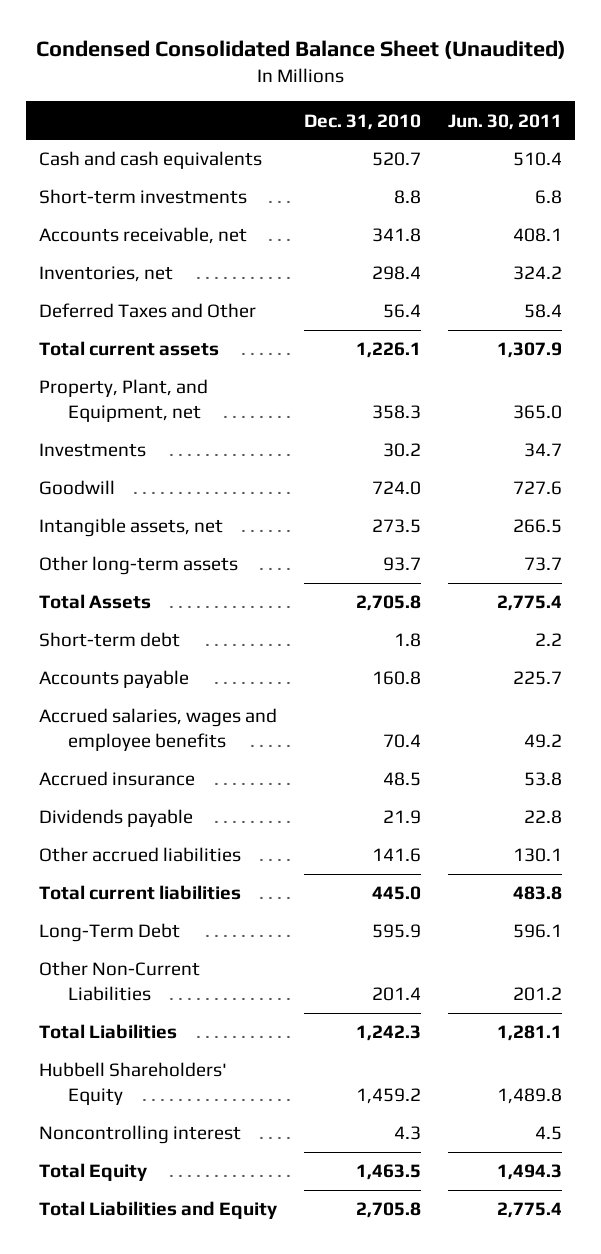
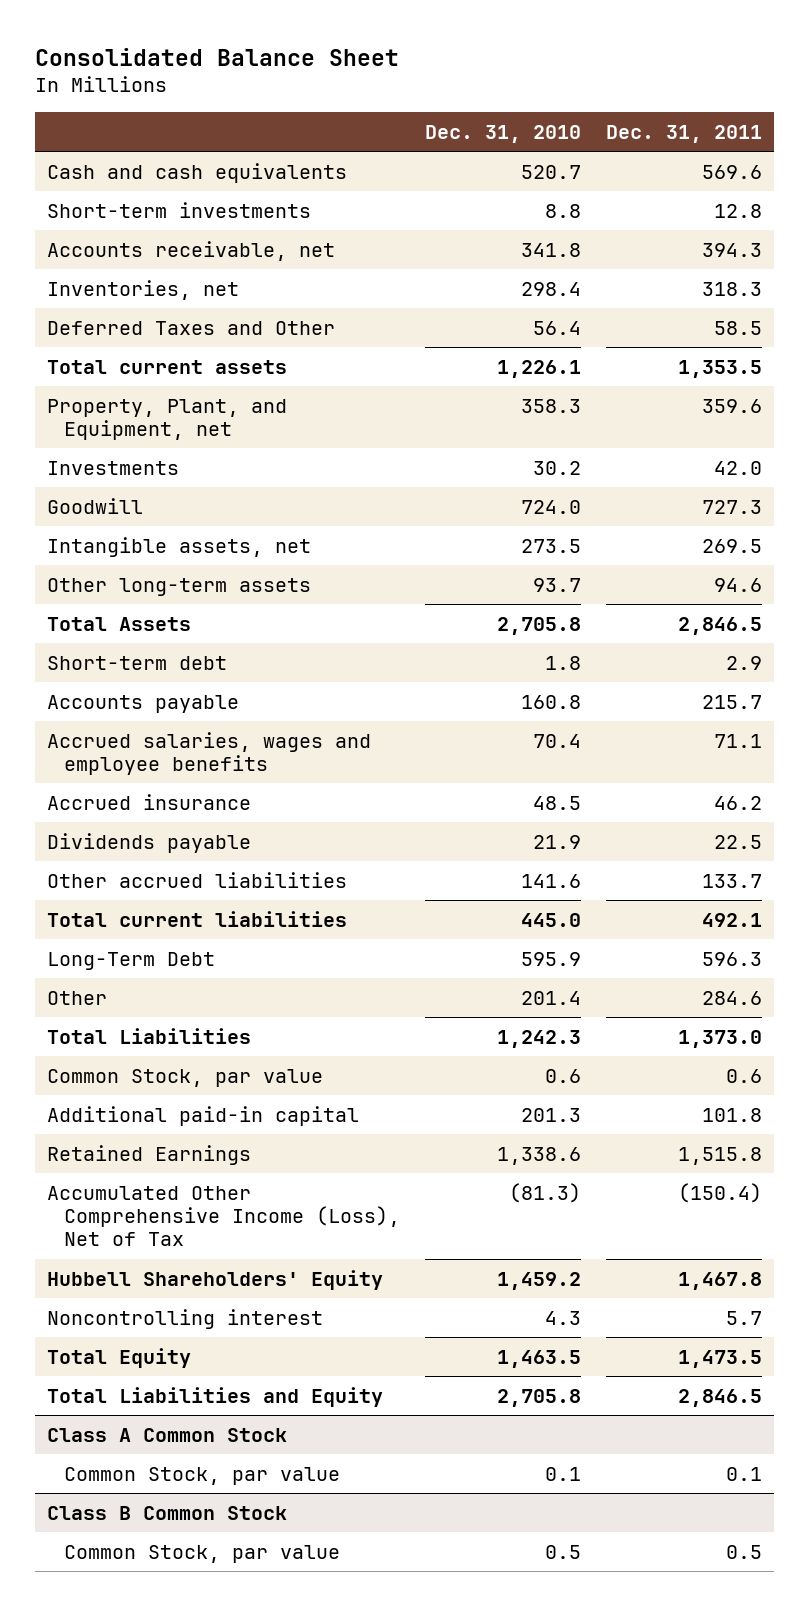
[35,40,566,60] Condensed Consolidated Balance Sheet (Unaudited) -> [34,47,399,66] Consolidated Balance Sheet
[447,113,562,130] Jun. 30, 2011 -> none
none -> [605,125,762,144] Dec. 31, 2011
[39,961,201,1002] Other Non-Current Liabilities -> [47,990,108,1005] Other
none -> [47,1068,324,1087] Common Stock, par value
none -> [47,1105,360,1126] Additional paid-in capital
none -> [47,1144,252,1165] Retained Earnings
none -> [47,1185,401,1247] Accumulated Other Comprehensive Income (Loss), Net of Tax
none -> [47,1427,288,1442] Class A Common Stock
none -> [64,1466,341,1485] Common Stock, par value
none -> [47,1505,288,1520] Class B Common Stock
none -> [64,1544,341,1563] Common Stock, par value

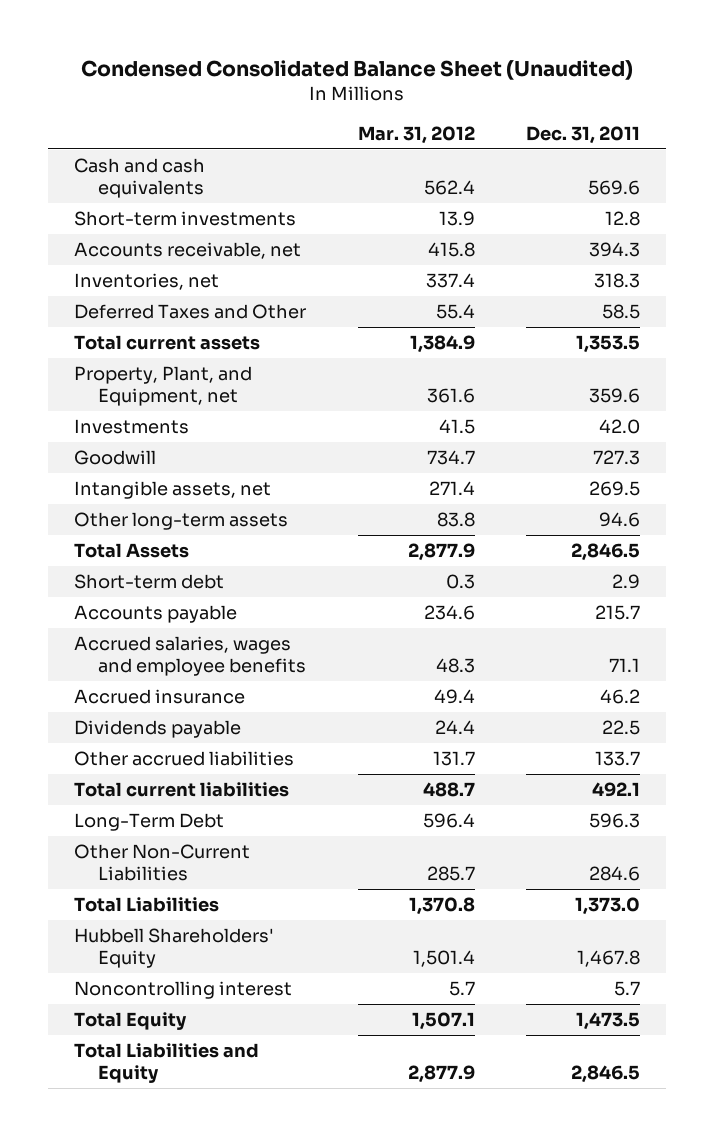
[34,47,399,66] Consolidated Balance Sheet -> [80,60,633,81] Condensed Consolidated Balance Sheet (Unaudited)
[425,125,582,144] Dec. 31, 2010 -> none
none -> [357,125,475,144] Mar. 31, 2012
[47,990,108,1005] Other -> [74,843,251,882] Other Non-Current Liabilities
[47,1068,324,1087] Common Stock, par value -> none
[47,1105,360,1126] Additional paid-in capital -> none
[47,1144,252,1165] Retained Earnings -> none
[47,1185,401,1247] Accumulated Other Comprehensive Income (Loss), Net of Tax -> none
[47,1427,288,1442] Class A Common Stock -> none
[64,1466,341,1485] Common Stock, par value -> none
[47,1505,288,1520] Class B Common Stock -> none
[64,1544,341,1563] Common Stock, par value -> none

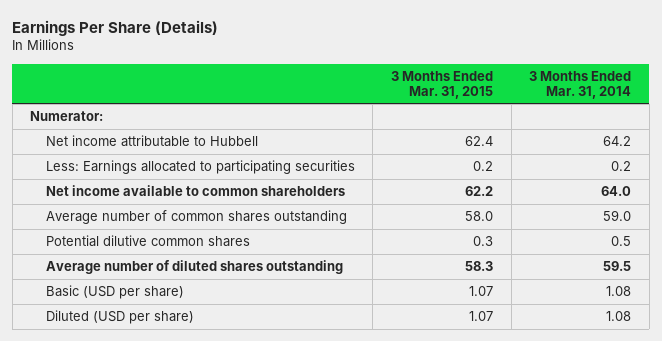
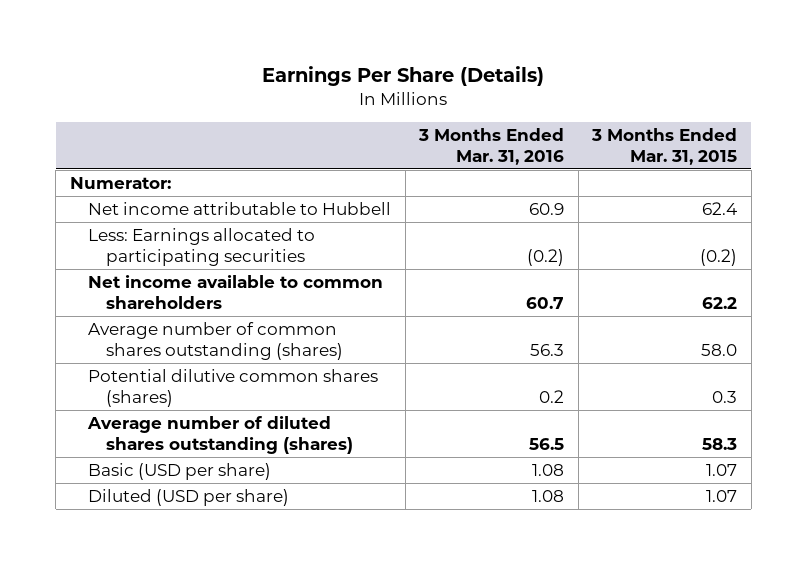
[529,70,632,99] 3 Months Ended Mar. 31, 2014 -> none
none -> [418,127,565,165] 3 Months Ended Mar. 31, 2016
[472,161,493,172] 0.2 -> [700,248,738,266] (0.2)
[45,210,347,225] Average number of common shares outstanding -> [87,321,344,360] Average number of common shares outstanding (shares)
[45,235,250,248] Potential dilutive common shares -> [87,368,378,407] Potential dilutive common shares (shares)
[45,260,343,275] Average number of diluted shares outstanding -> [86,415,354,454] Average number of diluted shares outstanding (shares)

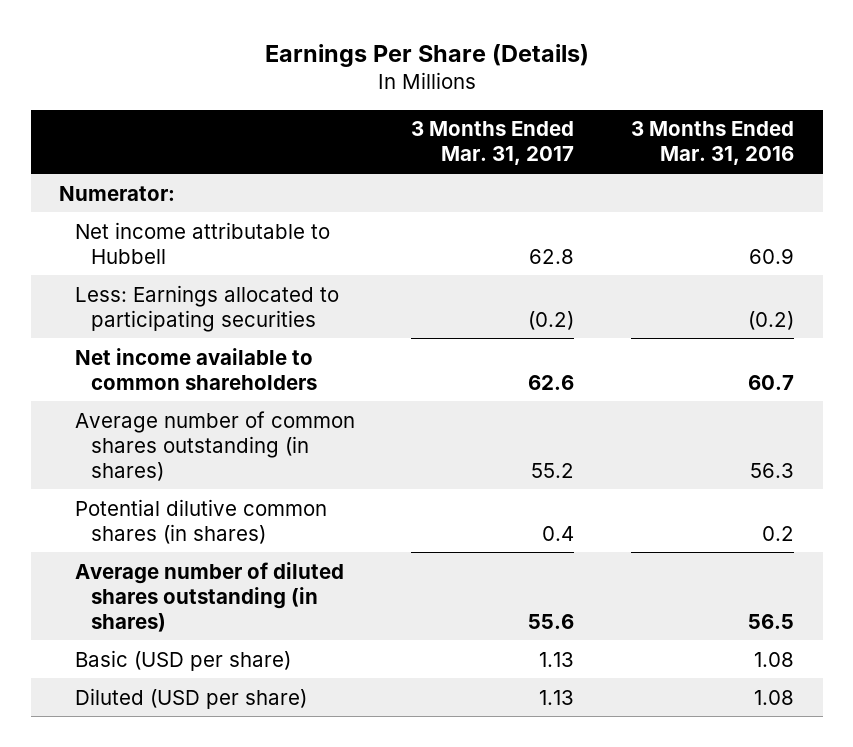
[591,127,738,165] 3 Months Ended Mar. 31, 2015 -> none
none -> [411,121,575,166] 3 Months Ended Mar. 31, 2017
[87,321,344,360] Average number of common shares outstanding (shares) -> [74,410,355,481] Average number of common shares outstanding (in shares)
[87,368,378,407] Potential dilutive common shares (shares) -> [74,498,327,544] Potential dilutive common shares (in shares)
[86,415,354,454] Average number of diluted shares outstanding (shares) -> [74,561,344,632] Average number of diluted shares outstanding (in shares)

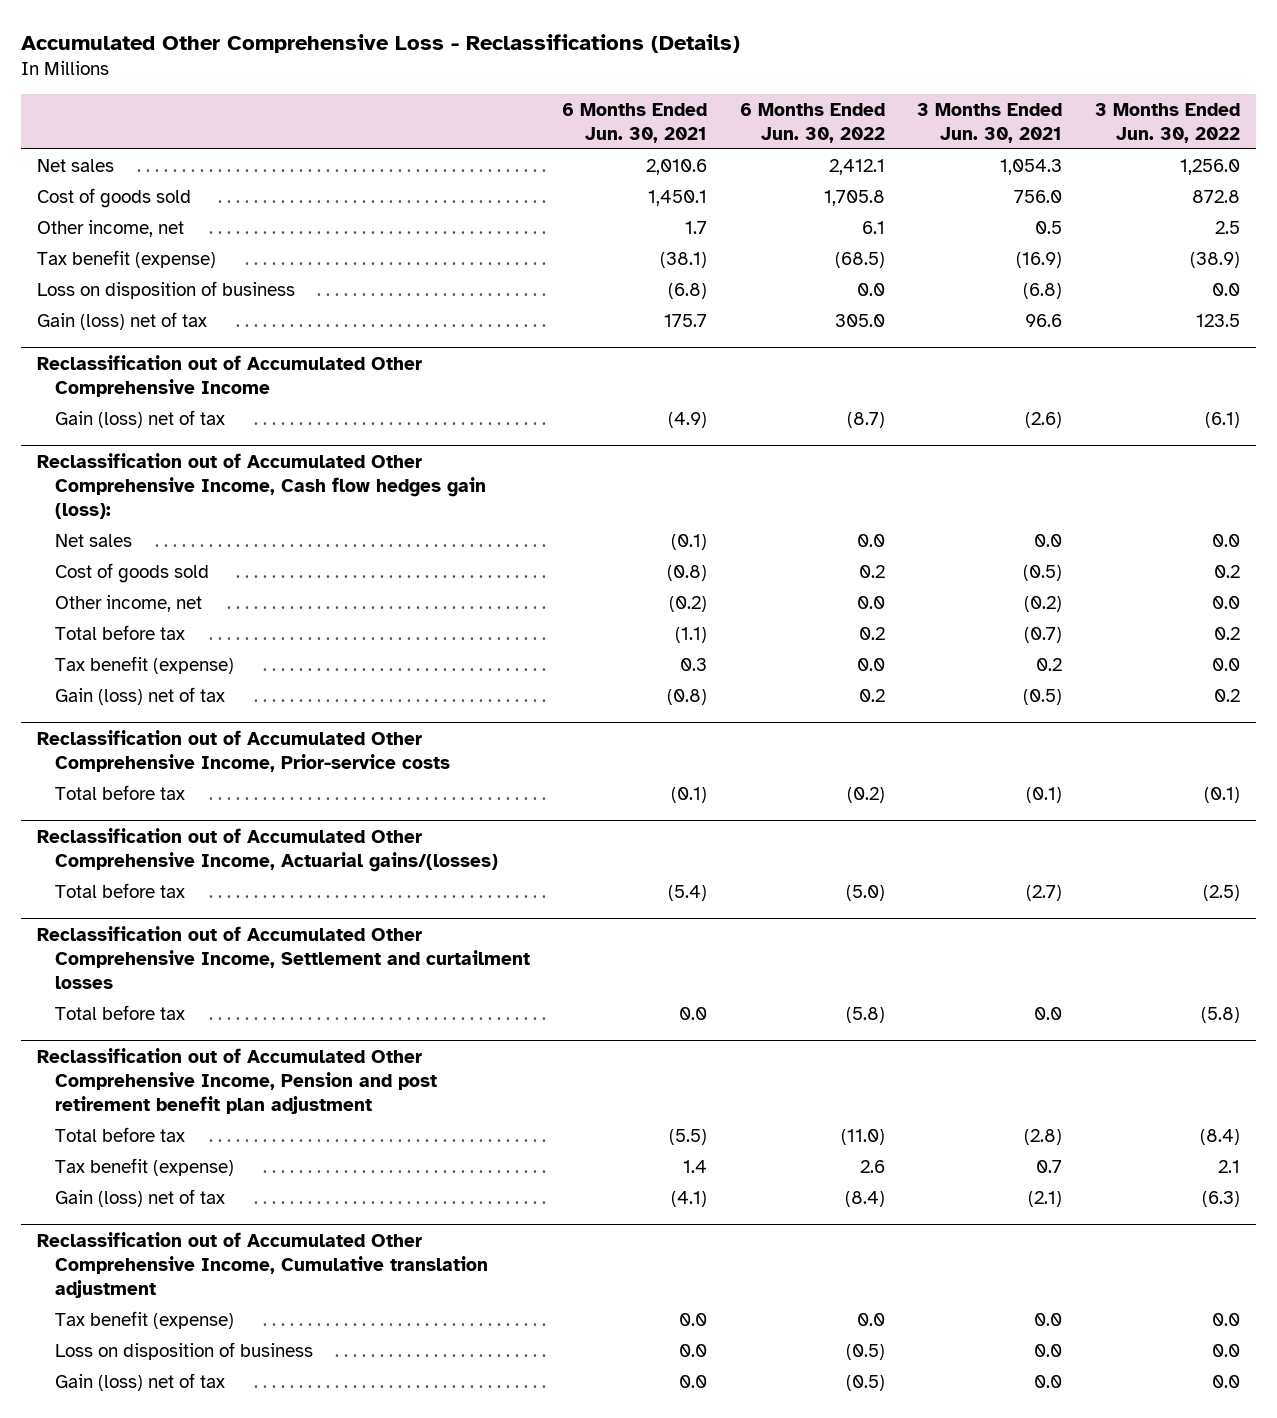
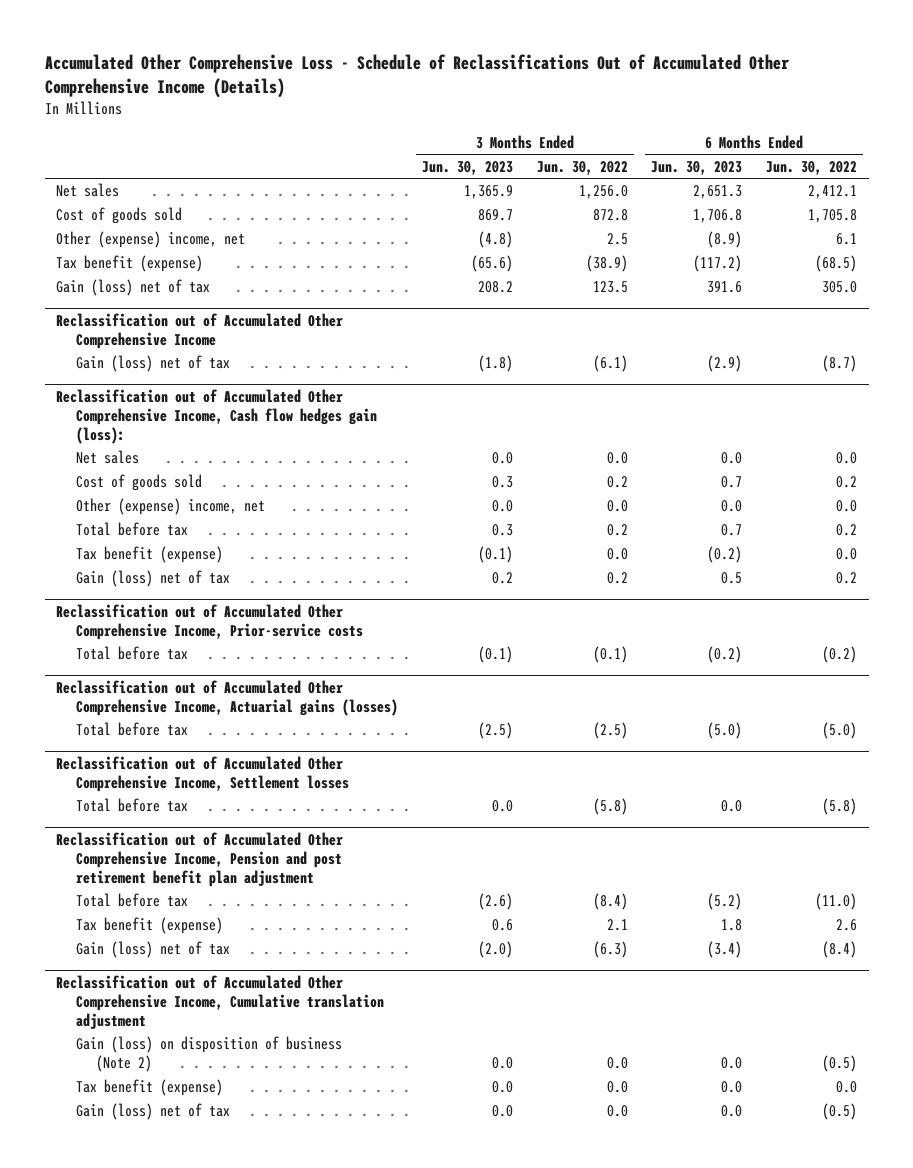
[20,33,740,53] Accumulated Other Comprehensive Loss - Reclassifications (Details) -> [44,53,789,99] Accumulated Other Comprehensive Loss - Schedule of Reclassifications Out of Accumulated Other Comprehensive Income (Details)
[562,102,708,143] 6 Months Ended Jun. 30, 2021 -> none
[917,102,1063,143] 3 Months Ended Jun. 30, 2021 -> none
none -> [422,160,514,175] Jun. 30, 2023
none -> [651,160,743,175] Jun. 30, 2023
[37,219,185,237] Other income, net -> [56,231,246,249] Other (expense) income, net
[37,280,296,299] Loss on disposition of business -> none
[54,594,202,612] Other income, net -> [76,498,266,516] Other (expense) income, net
[37,827,498,872] Reclassification out of Accumulated Other Comprehensive Income, Actuarial gains/(losses) -> [56,679,399,716] Reclassification out of Accumulated Other Comprehensive Income, Actuarial gains (losses)
[37,925,530,989] Reclassification out of Accumulated Other Comprehensive Income, Settlement and curtailment losses -> [56,755,350,792] Reclassification out of Accumulated Other Comprehensive Income, Settlement losses
none -> [76,1036,343,1073] Gain (loss) on disposition of business (Note 2)
[54,1341,313,1360] Loss on disposition of business -> none

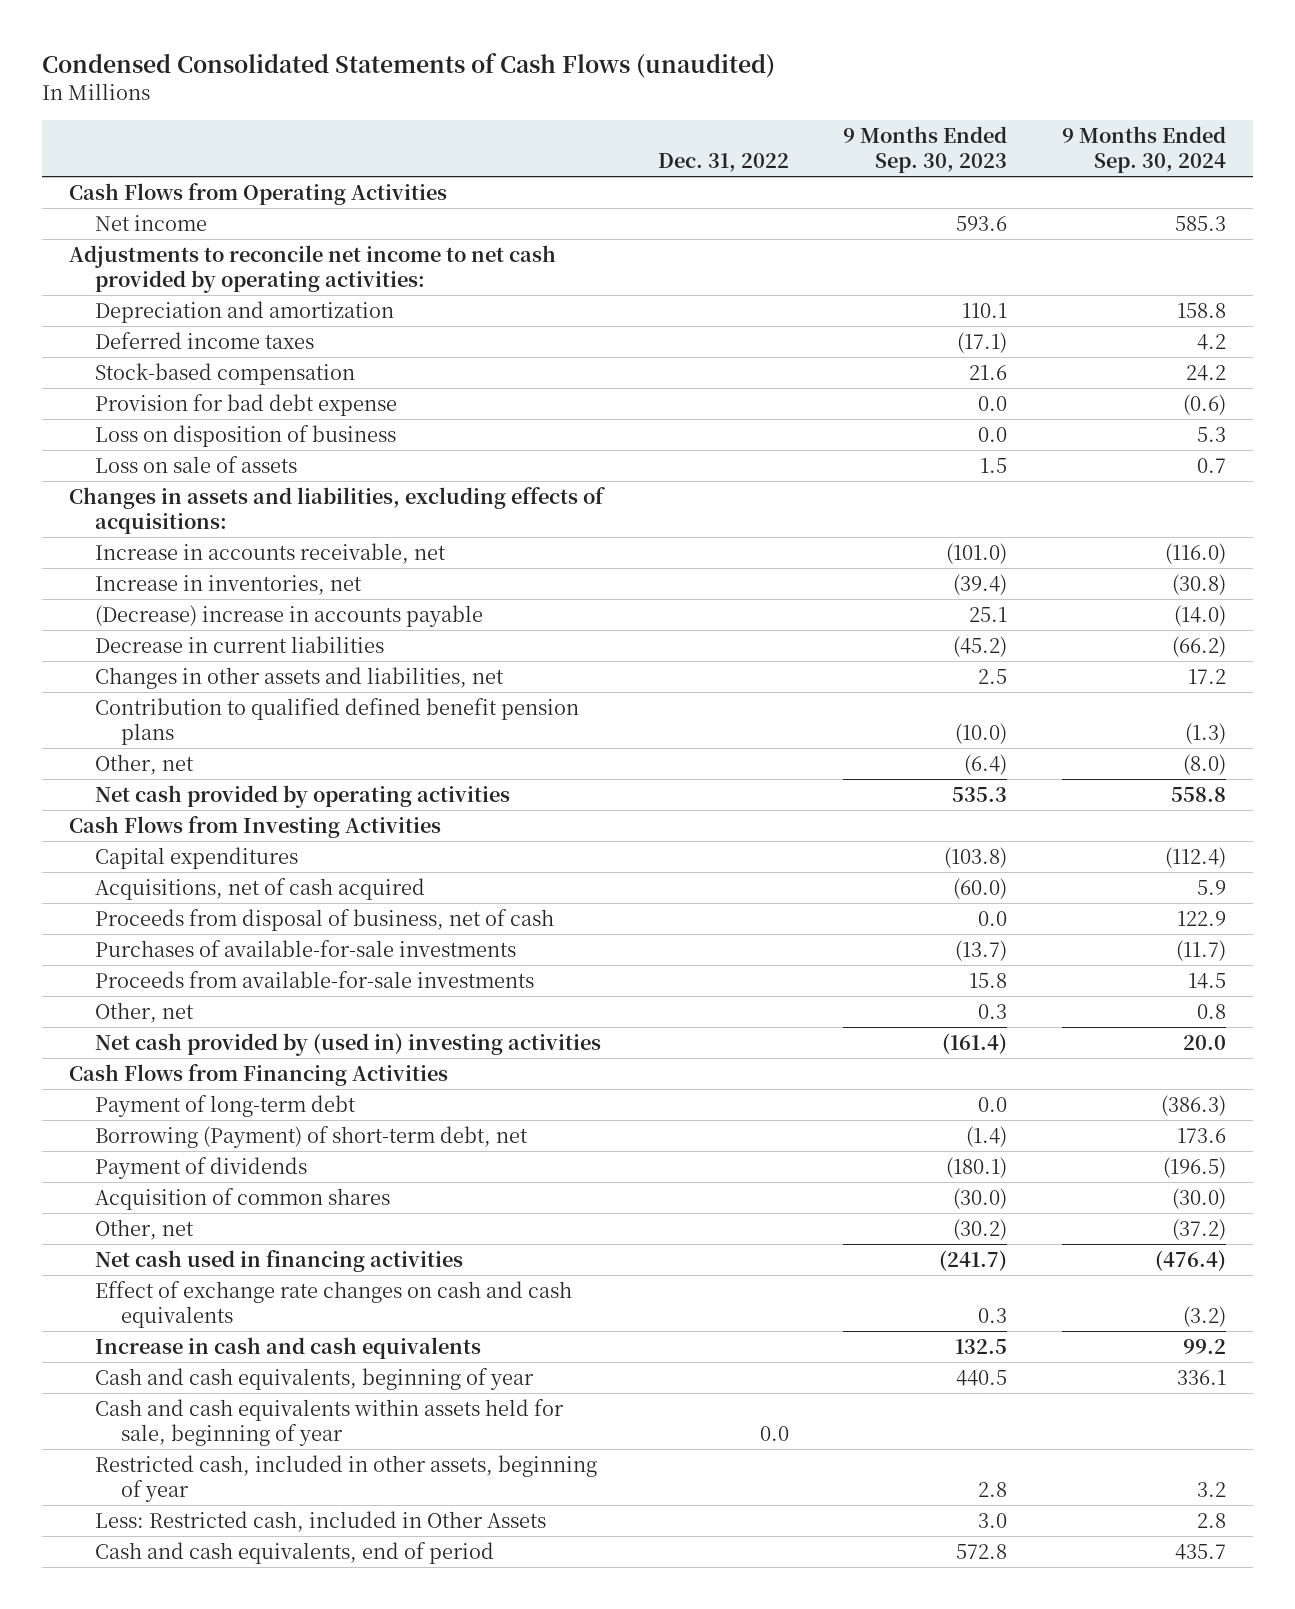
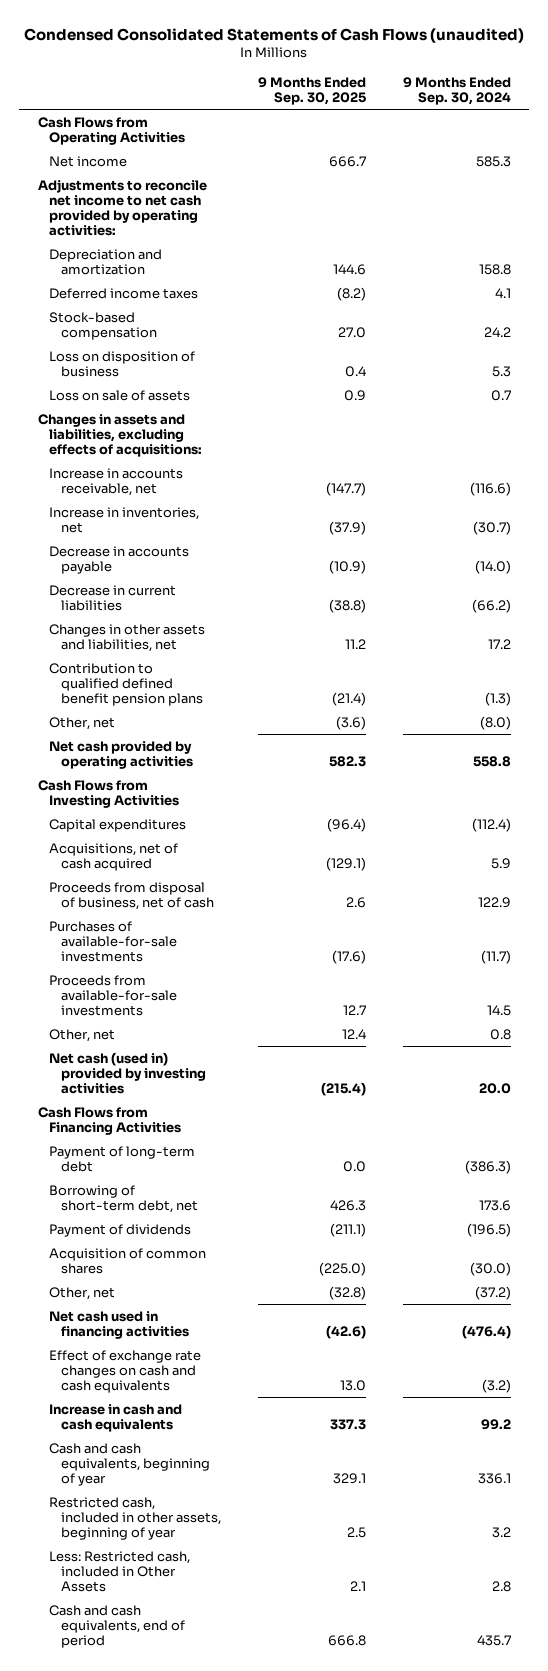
[657,153,789,173] Dec. 31, 2022 -> none
[843,126,1008,174] 9 Months Ended Sep. 30, 2023 -> none
none -> [257,76,366,106] 9 Months Ended Sep. 30, 2025
[1196,333,1226,350] 4.2 -> [494,287,511,298] 4.1
[95,393,398,416] Provision for bad debt expense -> none
[1164,542,1226,564] (116.0) -> [469,481,511,496] (116.6)
[1171,573,1226,595] (30.8) -> [472,520,511,535] (30.7)
[95,604,484,627] (Decrease) increase in accounts payable -> [49,545,190,574] Decrease in accounts payable
[95,1032,602,1056] Net cash provided by (used in) investing activities -> [49,1051,207,1094] Net cash (used in) provided by investing activities
[95,1125,529,1148] Borrowing (Payment) of short-term debt, net -> [49,1184,199,1213] Borrowing of short-term debt, net
[95,1398,565,1446] Cash and cash equivalents within assets held for sale, beginning of year -> none

